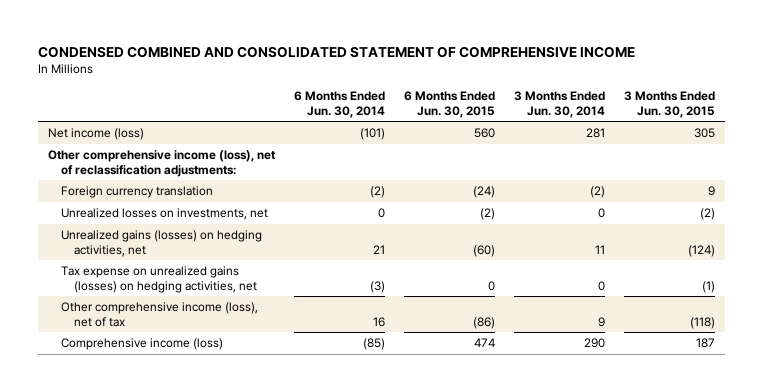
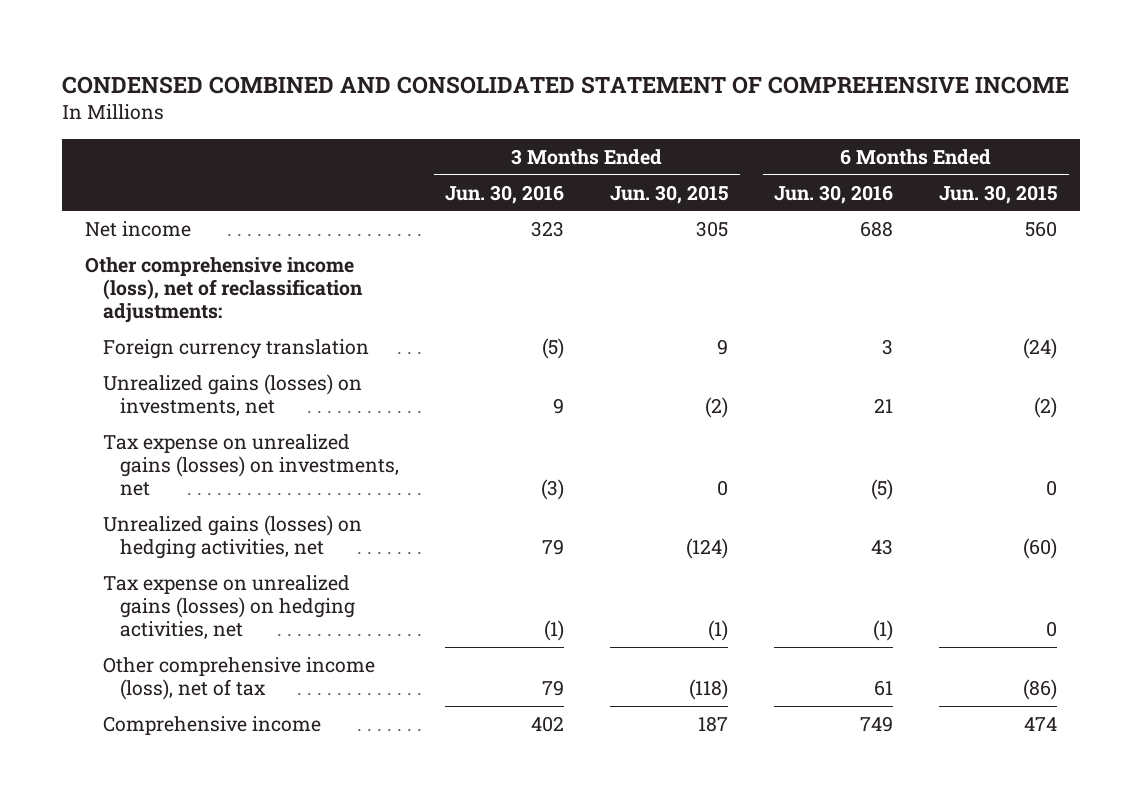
[293,91,385,118] 6 Months Ended Jun. 30, 2014 -> none
[514,91,606,118] 3 Months Ended Jun. 30, 2014 -> none
none -> [445,184,565,204] Jun. 30, 2016
none -> [774,184,894,204] Jun. 30, 2016
[47,128,144,141] Net income (loss) -> [85,220,192,237] Net income
[60,208,268,221] Unrealized losses on investments, net -> [102,373,362,417] Unrealized gains (losses) on investments, net
none -> [102,433,400,497] Tax expense on unrealized gains (losses) on investments, net
[60,338,223,351] Comprehensive income (loss) -> [102,715,321,735] Comprehensive income

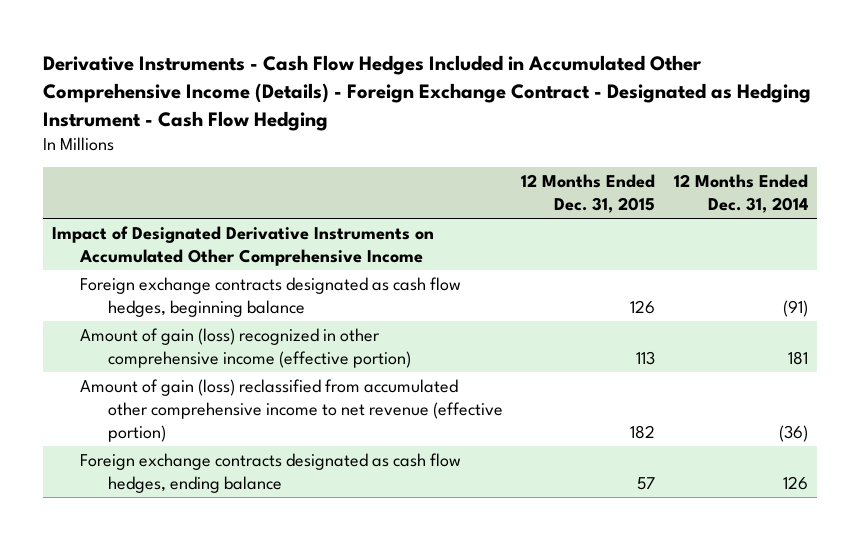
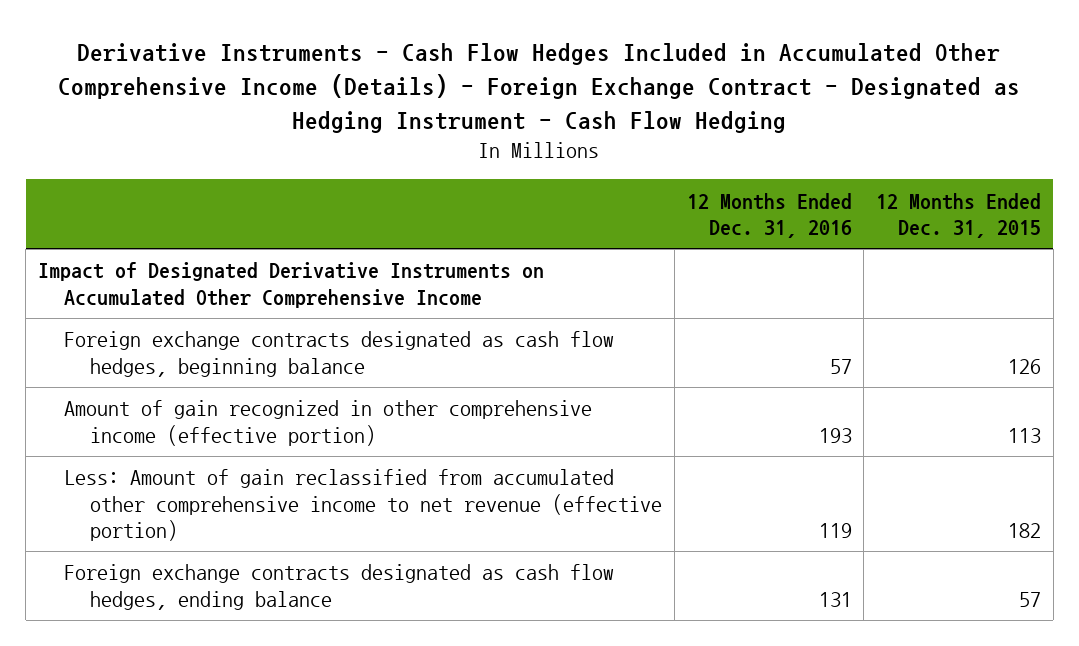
[673,174,808,214] 12 Months Ended Dec. 31, 2014 -> none
none -> [686,192,852,239] 12 Months Ended Dec. 31, 2016
[79,327,412,368] Amount of gain (loss) recognized in other comprehensive income (effective portion) -> [63,400,592,446] Amount of gain recognized in other comprehensive income (effective portion)
[79,378,504,442] Amount of gain (loss) reclassified from accumulated other comprehensive income to net revenue (effective portion) -> [63,469,663,542] Less: Amount of gain reclassified from accumulated other comprehensive income to net revenue (effective portion)

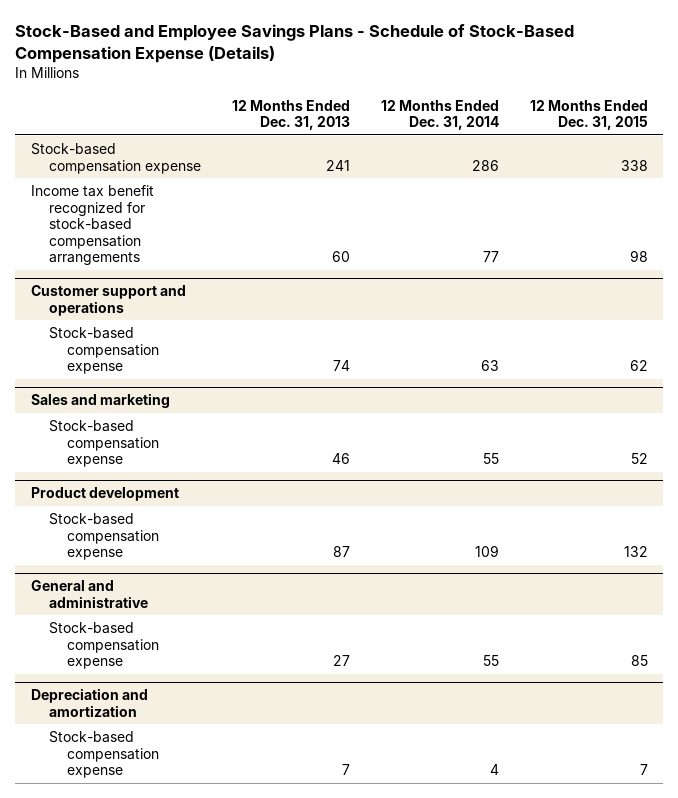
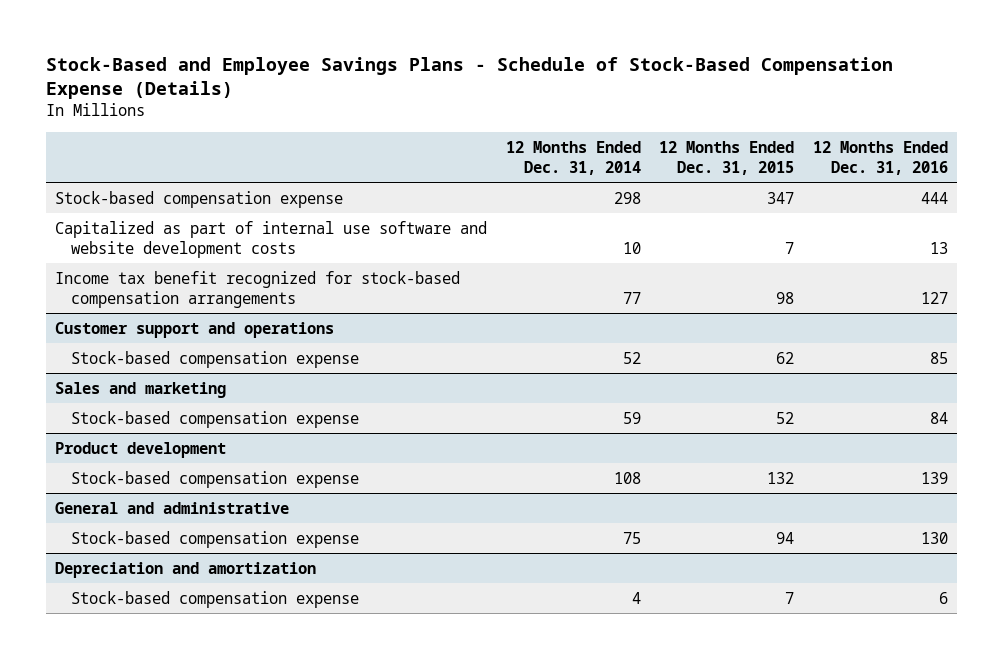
[231,99,350,131] 12 Months Ended Dec. 31, 2013 -> none
none -> [812,140,948,175] 12 Months Ended Dec. 31, 2016
[471,159,499,171] 286 -> [613,191,641,204] 298
[620,159,648,171] 338 -> [767,191,795,204] 347
none -> [55,220,488,258] Capitalized as part of internal use software and website development costs
[480,360,499,372] 63 -> [622,351,641,364] 52
[482,453,499,465] 55 -> [622,411,641,424] 59
[474,545,499,558] 109 -> [613,471,641,484] 108
[482,655,499,667] 55 -> [622,531,641,544] 75
[630,655,648,667] 85 -> [776,531,795,544] 94

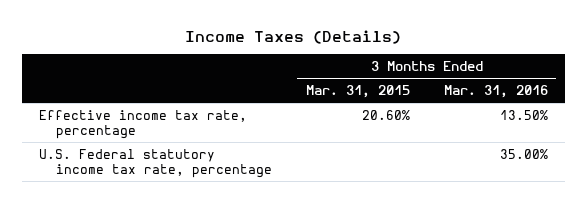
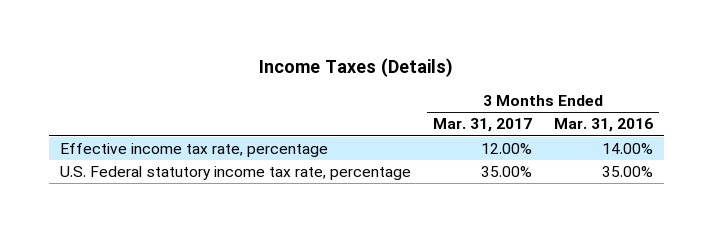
[305,85,410,99] Mar. 31, 2015 -> none
none -> [432,118,532,133] Mar. 31, 2017
[499,109,548,120] 13.50% -> [602,143,654,155] 14.00%

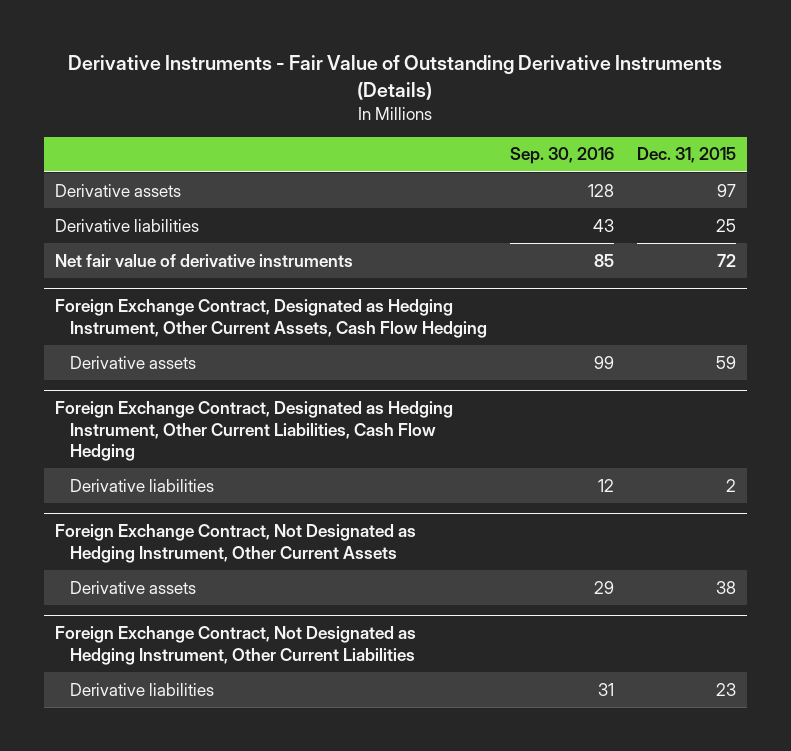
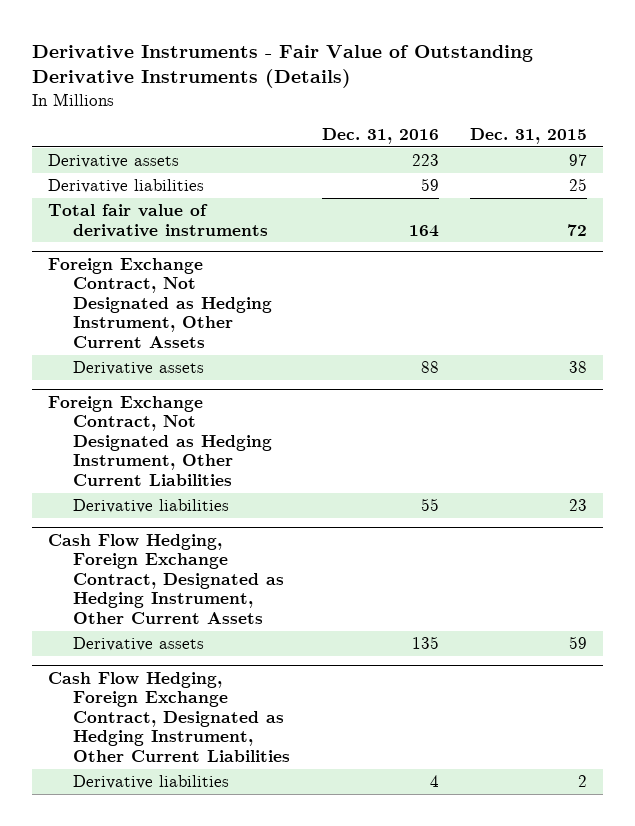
[509,147,614,165] Sep. 30, 2016 -> none
none -> [321,128,439,145] Dec. 31, 2016
[55,299,487,338] Foreign Exchange Contract, Designated as Hedging Instrument, Other Current Assets, Cash Flow Hedging -> none
[69,355,196,369] Derivative assets -> none
[55,401,454,462] Foreign Exchange Contract, Designated as Hedging Instrument, Other Current Liabilities, Cash Flow Hedging -> none
[69,478,214,492] Derivative liabilities -> none
[55,253,354,267] Net fair value of derivative instruments -> [47,203,269,237] Total fair value of derivative instruments
none -> [47,533,285,625] Cash Flow Hedging, Foreign Exchange Contract, Designated as Hedging Instrument, Other Current Assets
none -> [73,636,205,651] Derivative assets
none -> [47,671,291,763] Cash Flow Hedging, Foreign Exchange Contract, Designated as Hedging Instrument, Other Current Liabilities
none -> [73,774,230,789] Derivative liabilities

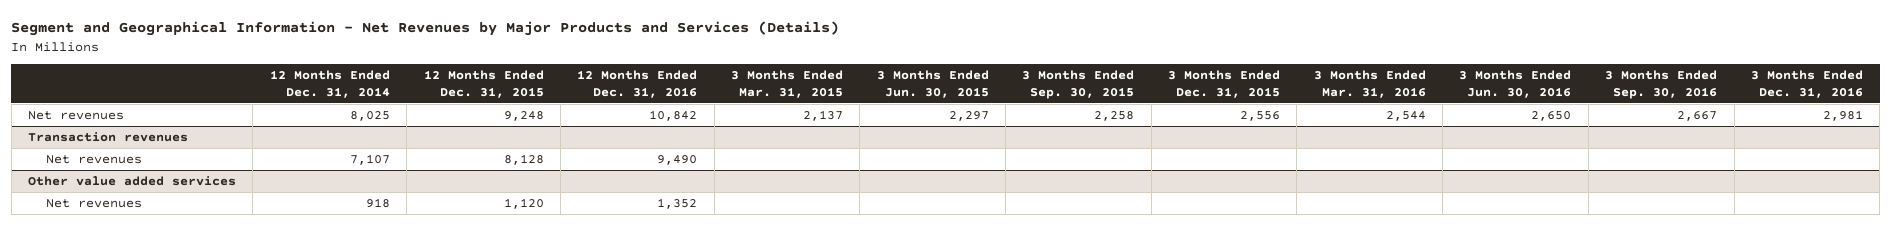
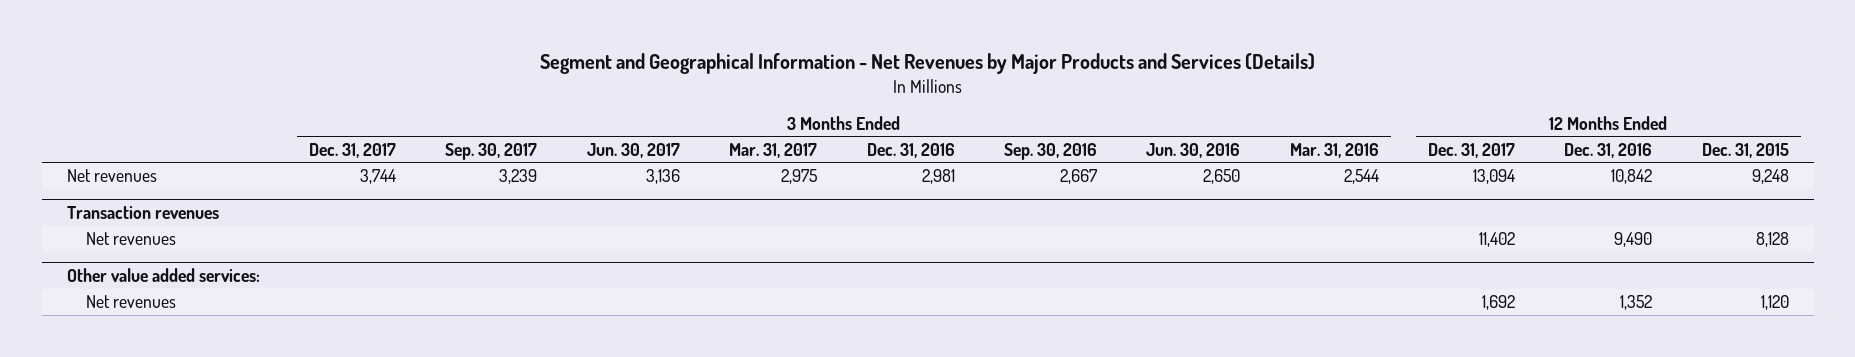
[269,70,390,98] 12 Months Ended Dec. 31, 2014 -> none
[730,70,843,98] 3 Months Ended Mar. 31, 2015 -> none
[876,70,989,98] 3 Months Ended Jun. 30, 2015 -> none
[1022,70,1135,99] 3 Months Ended Sep. 30, 2015 -> none
[1168,70,1281,98] 3 Months Ended Dec. 31, 2015 -> none
none -> [309,142,397,158] Dec. 31, 2017
none -> [445,142,538,160] Sep. 30, 2017
none -> [586,142,680,158] Jun. 30, 2017
none -> [729,142,818,158] Mar. 31, 2017
none -> [1428,142,1516,158] Dec. 31, 2017
[28,176,237,187] Other value added services -> [66,268,260,283] Other value added services:

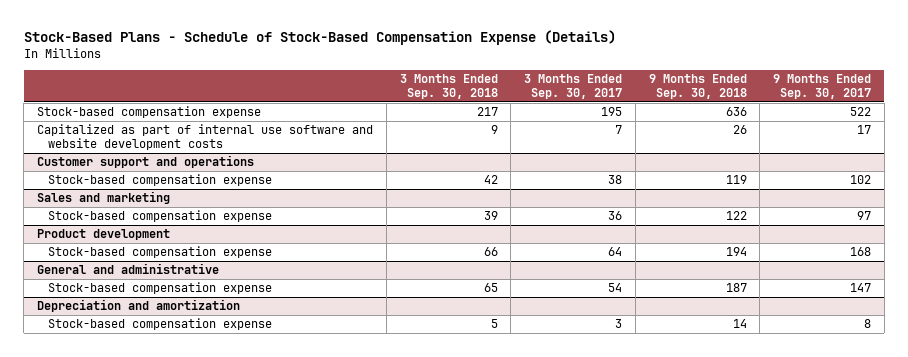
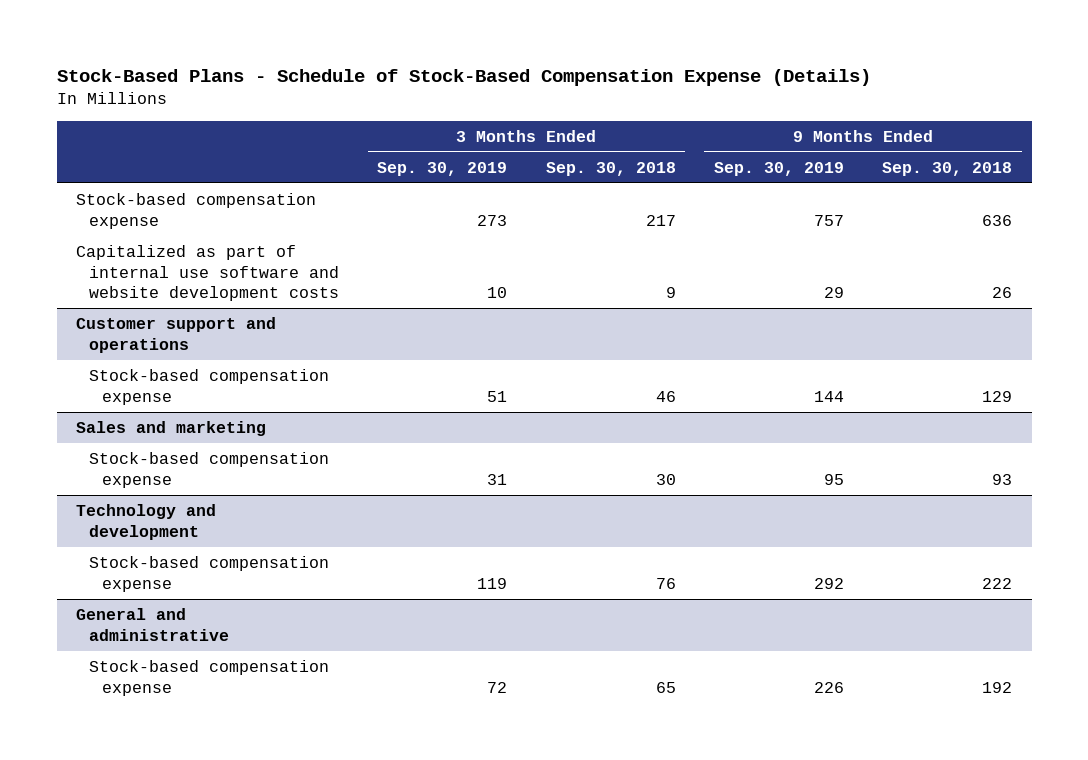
[524,74,623,99] 3 Months Ended Sep. 30, 2017 -> none
[773,74,872,99] 9 Months Ended Sep. 30, 2017 -> none
none -> [377,161,508,176] Sep. 30, 2019
none -> [713,161,844,176] Sep. 30, 2019
[483,175,498,185] 42 -> [655,390,676,402] 46
[725,175,747,185] 119 -> [982,390,1013,402] 129
[37,229,171,241] Product development -> none
[483,211,498,221] 39 -> [655,473,676,485] 30
[725,211,747,221] 122 -> [992,473,1013,485] 93
none -> [75,503,216,540] Technology and development
[483,247,498,257] 66 -> [655,577,676,589] 76
[725,247,747,257] 194 -> [982,577,1013,589] 222
[37,299,241,313] Depreciation and amortization -> none
[47,318,272,331] Stock-based compensation expense -> none
[725,283,747,293] 187 -> [982,681,1013,693] 192

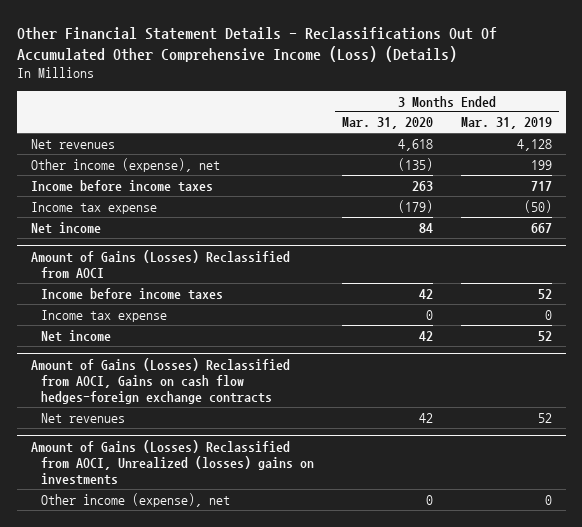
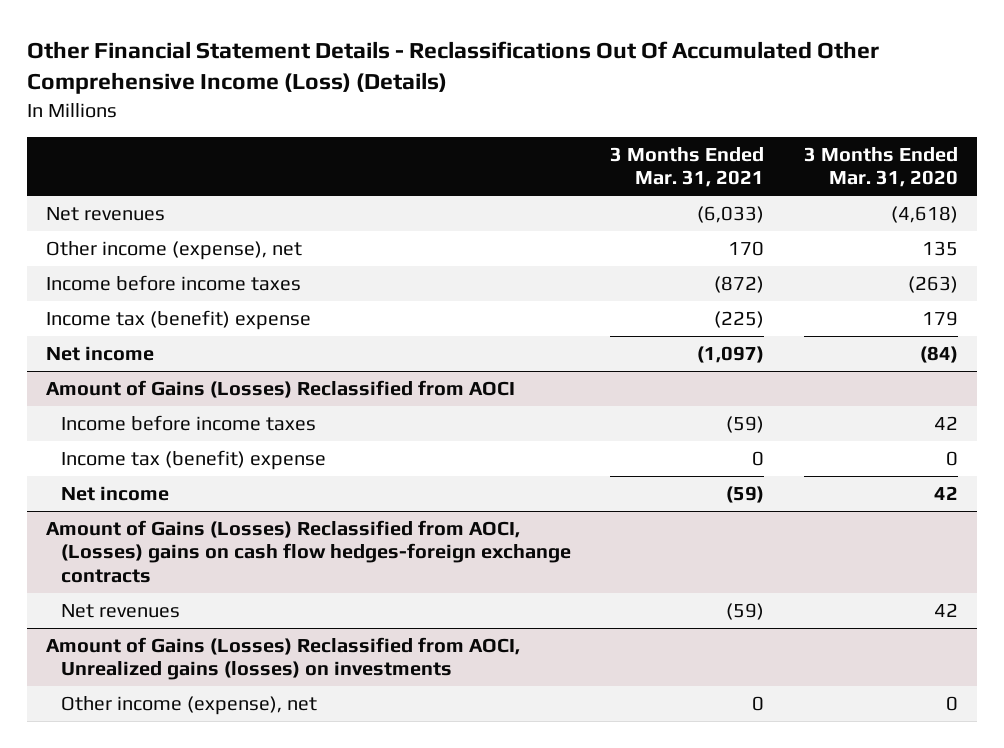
[460,117,552,130] Mar. 31, 2019 -> none
none -> [610,146,765,188] 3 Months Ended Mar. 31, 2021
[397,138,433,151] 4,618 -> [890,205,958,223] (4,618)
[397,157,433,171] (135) -> [921,240,958,256] 135
[411,180,433,191] 263 -> [907,275,958,293] (263)
[30,201,157,214] Income tax expense -> [46,309,312,330] Income tax (benefit) expense
[397,199,433,213] (179) -> [921,310,958,326] 179
[418,222,433,233] 84 -> [919,345,958,363] (84)
[40,309,167,322] Income tax expense -> [61,449,327,470] Income tax (benefit) expense
[30,357,290,404] Amount of Gains (Losses) Reclassified from AOCI, Gains on cash flow hedges-foreign exchange contracts -> [46,519,572,583] Amount of Gains (Losses) Reclassified from AOCI, (Losses) gains on cash flow hedges-foreign exchange contracts
[30,439,314,485] Amount of Gains (Losses) Reclassified from AOCI, Unrealized (losses) gains on investments -> [46,636,521,681] Amount of Gains (Losses) Reclassified from AOCI, Unrealized gains (losses) on investments

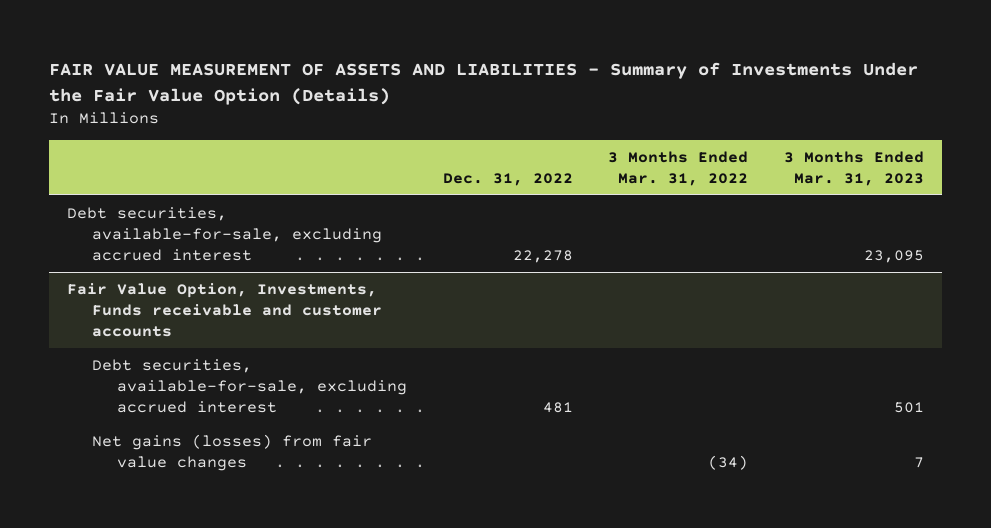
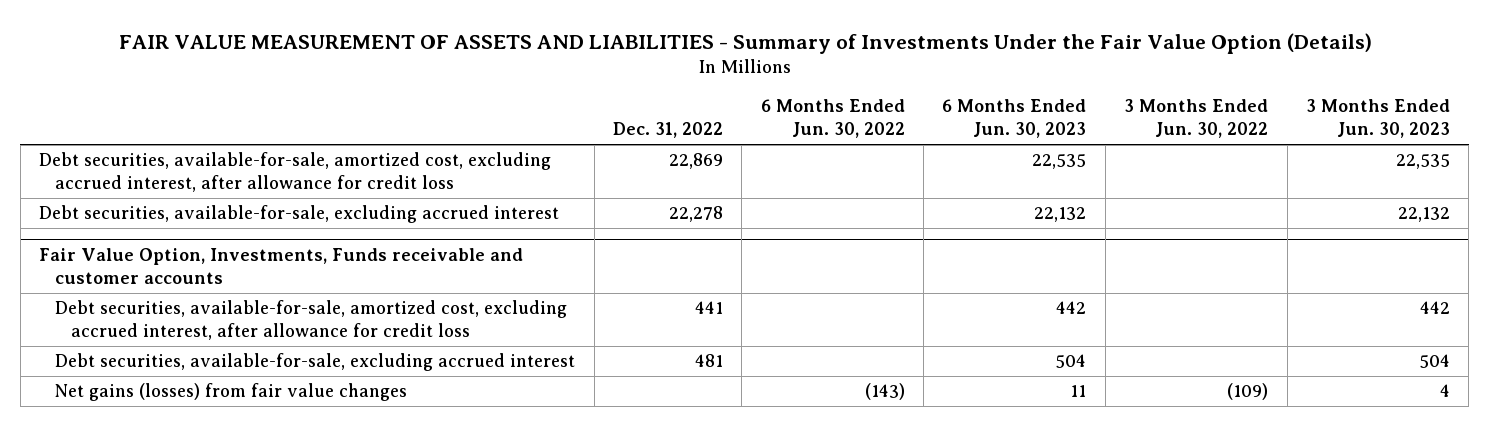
[608,150,749,186] 3 Months Ended Mar. 31, 2022 -> none
[783,150,924,186] 3 Months Ended Mar. 31, 2023 -> none
none -> [760,99,905,139] 6 Months Ended Jun. 30, 2022
none -> [942,99,1087,139] 6 Months Ended Jun. 30, 2023
none -> [1124,99,1269,139] 3 Months Ended Jun. 30, 2022
none -> [1305,99,1450,139] 3 Months Ended Jun. 30, 2023
none -> [39,152,552,193] Debt securities, available-for-sale, amortized cost, excluding accrued interest, after allowance for credit loss
none -> [55,300,568,341] Debt securities, available-for-sale, amortized cost, excluding accrued interest, after allowance for credit loss

